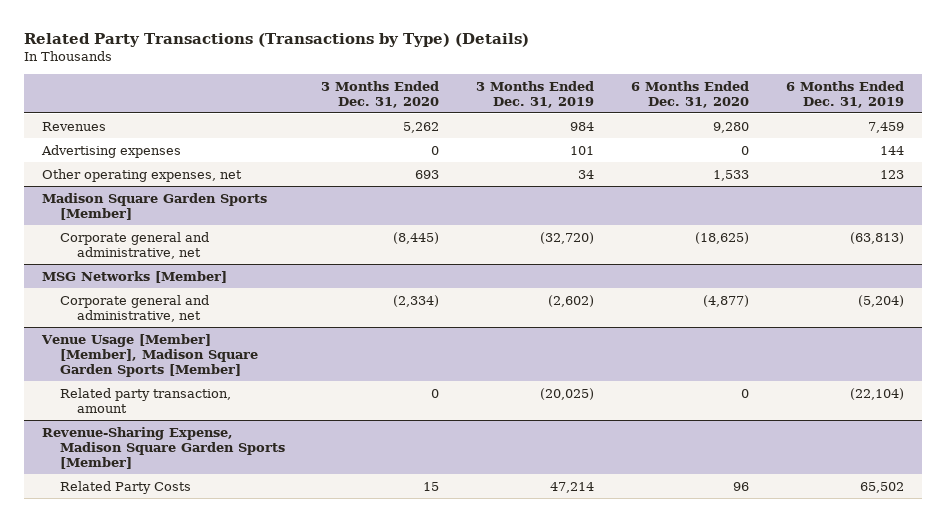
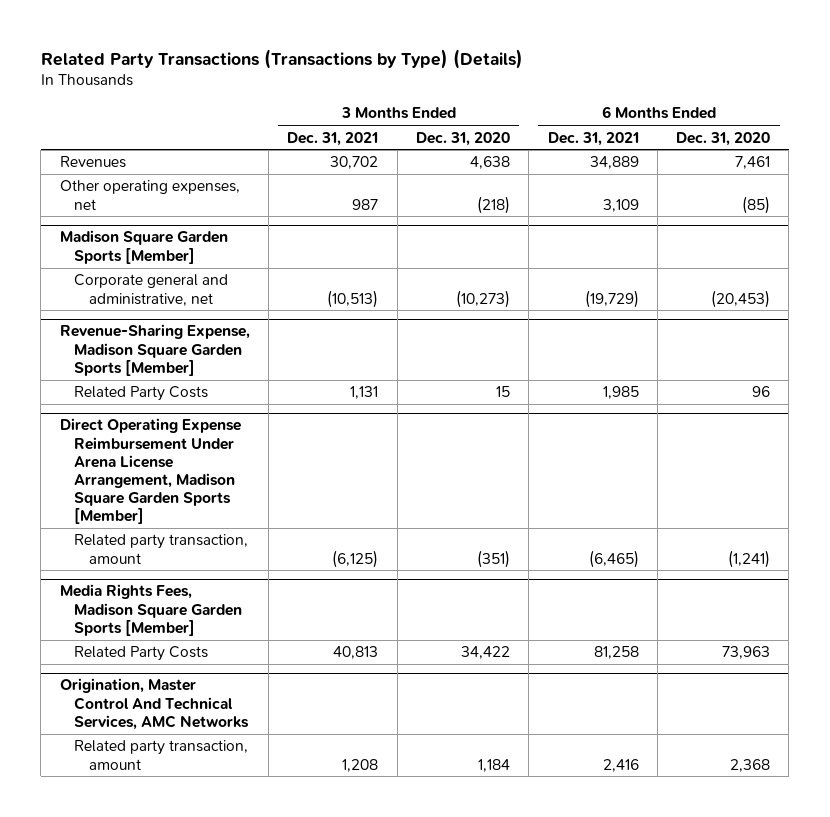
[476,80,595,108] 3 Months Ended Dec. 31, 2019 -> none
[785,80,904,108] 6 Months Ended Dec. 31, 2019 -> none
none -> [287,131,379,146] Dec. 31, 2021
none -> [547,131,639,146] Dec. 31, 2021
[40,144,181,158] Advertising expenses -> none
[403,121,440,133] 5,262 -> [469,156,510,170] 4,638
[713,121,750,133] 9,280 -> [735,156,771,170] 7,461
[415,169,440,179] 693 -> [476,195,510,214] (218)
[713,169,750,181] 1,533 -> [742,195,771,214] (85)
[41,270,227,283] MSG Networks [Member] -> none
[59,294,209,322] Corporate general and administrative, net -> none
[40,333,258,378] Venue Usage [Member] [Member], Madison Square Garden Sports [Member] -> none
[59,387,231,413] Related party transaction, amount -> none
[393,231,440,244] (8,445) -> [455,289,510,308] (10,273)
[695,231,750,244] (18,625) -> [711,289,771,308] (20,453)
none -> [59,418,241,525] Direct Operating Expense Reimbursement Under Arena License Arrangement, Madison Square Garden Sports [Member]
none -> [74,534,249,564] Related party transaction, amount
none -> [59,584,243,636] Media Rights Fees, Madison Square Garden Sports [Member]
none -> [74,646,209,662] Related Party Costs
none -> [59,678,250,730] Origination, Master Control And Technical Services, AMC Networks
none -> [74,740,249,770] Related party transaction, amount

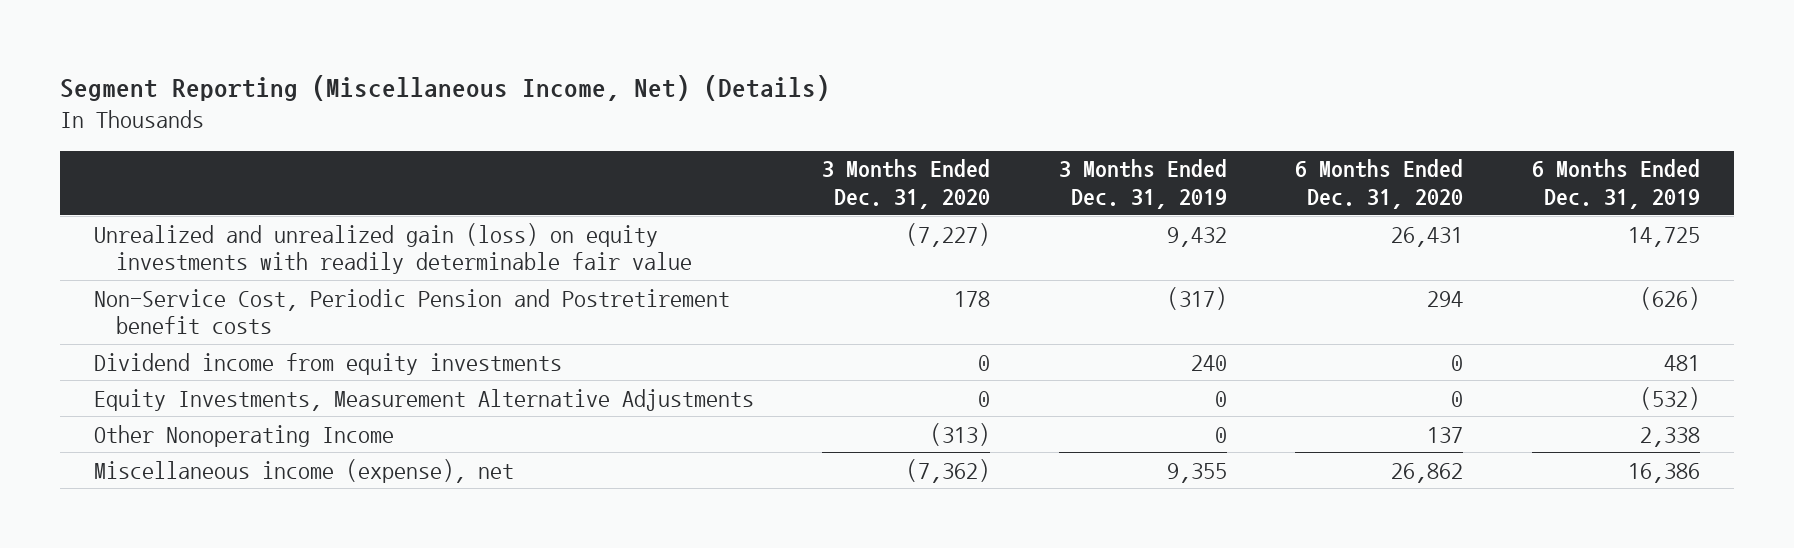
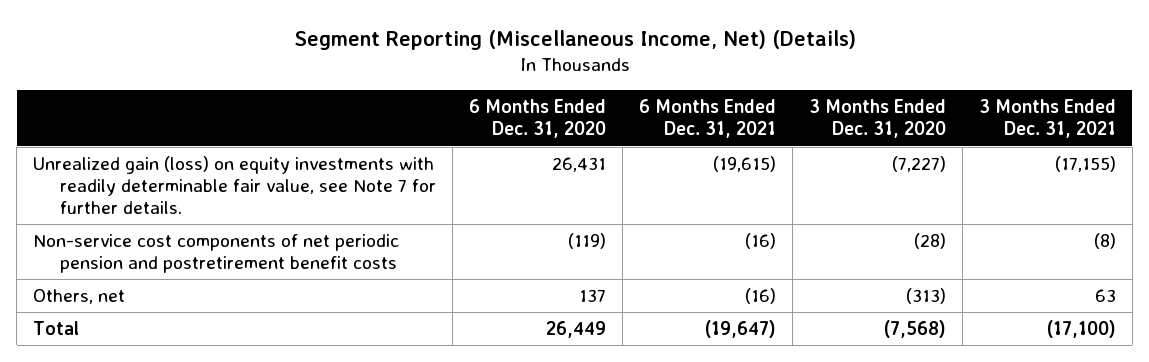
[1058,159,1227,210] 3 Months Ended Dec. 31, 2019 -> none
[1531,159,1700,210] 6 Months Ended Dec. 31, 2019 -> none
none -> [639,99,777,139] 6 Months Ended Dec. 31, 2021
none -> [978,99,1116,139] 3 Months Ended Dec. 31, 2021
[93,352,562,375] Dividend income from equity investments -> none
[93,388,754,411] Equity Investments, Measurement Alternative Adjustments -> none
[93,458,514,483] Miscellaneous income (expense), net -> none
[93,222,693,275] Unrealized and unrealized gain (loss) on equity investments with readily determinable fair value -> [33,156,437,214] Unrealized gain (loss) on equity investments with readily determinable fair value, see Note 7 for further details.
[93,288,730,335] Non-Service Cost, Periodic Pension and Postretirement benefit costs -> [33,234,400,273] Non-service cost components of net periodic pension and postretirement benefit costs
[954,290,991,307] 178 -> [913,233,946,250] (28)
[1427,290,1464,307] 294 -> [568,233,607,250] (119)
[93,424,394,447] Other Nonoperating Income -> [33,289,126,305] Others, net
none -> [33,321,80,336] Total

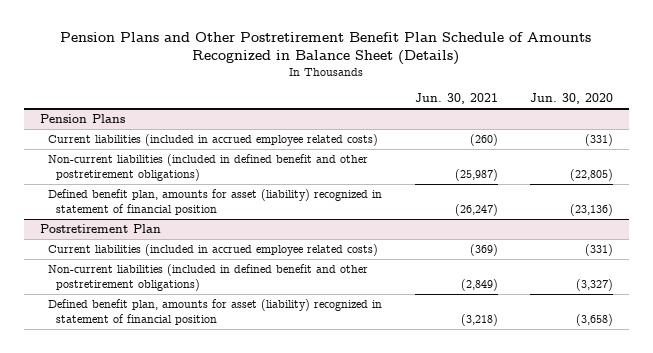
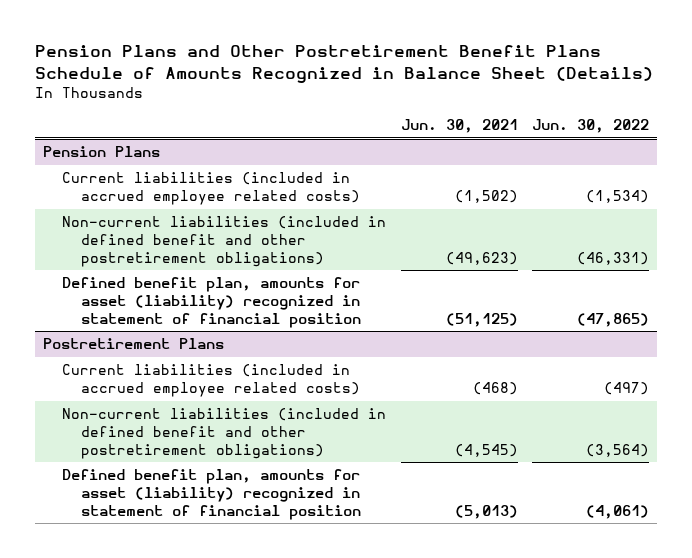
[60,31,592,66] Pension Plans and Other Postretirement Benefit Plan Schedule of Amounts Recognized in Balance Sheet (Details) -> [35,45,654,83] Pension Plans and Other Postretirement Benefit Plans Schedule of Amounts Recognized in Balance Sheet (Details)
[529,93,613,105] Jun. 30, 2020 -> none
none -> [532,119,650,134] Jun. 30, 2022
[469,134,498,147] (260) -> [454,189,518,203] (1,502)
[454,168,498,181] (25,987) -> [445,251,518,265] (49,623)
[454,203,498,216] (26,247) -> [445,312,518,327] (51,125)
[39,224,161,234] Postretirement Plan -> [42,338,224,350] Postretirement Plans
[469,244,498,257] (369) -> [472,381,518,395] (468)
[460,278,498,291] (2,849) -> [454,443,518,457] (4,545)
[460,313,498,326] (3,218) -> [454,504,518,519] (5,013)

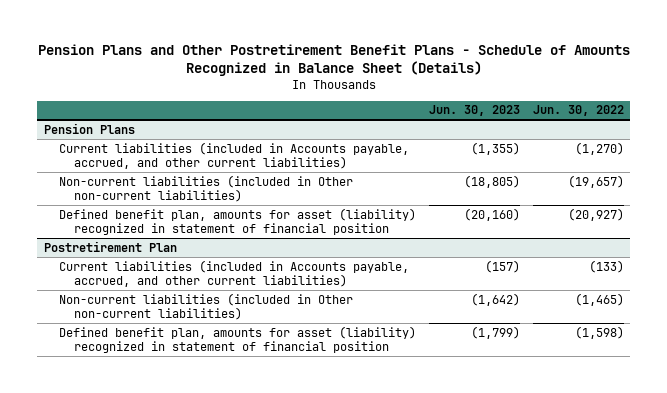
[35,45,654,83] Pension Plans and Other Postretirement Benefit Plans Schedule of Amounts Recognized in Balance Sheet (Details) -> [37,44,630,77] Pension Plans and Other Postretirement Benefit Plans - Schedule of Amounts Recognized in Balance Sheet (Details)
[400,119,518,134] Jun. 30, 2021 -> none
none -> [428,105,520,117] Jun. 30, 2023
[61,172,361,205] Current liabilities (included in accrued employee related costs) -> [58,141,409,170] Current liabilities (included in Accounts payable, accrued, and other current liabilities)
[586,189,650,203] (1,534) -> [574,141,624,155] (1,270)
[61,216,386,267] Non-current liabilities (included in defined benefit and other postretirement obligations) -> [58,174,353,203] Non-current liabilities (included in Other non-current liabilities)
[577,251,650,265] (46,331) -> [567,174,624,188] (19,657)
[577,312,650,327] (47,865) -> [567,207,624,221] (20,927)
[42,338,224,350] Postretirement Plans -> [43,240,177,252] Postretirement Plan
[61,364,361,397] Current liabilities (included in accrued employee related costs) -> [58,259,409,288] Current liabilities (included in Accounts payable, accrued, and other current liabilities)
[604,381,650,395] (497) -> [588,259,624,273] (133)
[61,408,386,459] Non-current liabilities (included in defined benefit and other postretirement obligations) -> [58,292,353,321] Non-current liabilities (included in Other non-current liabilities)
[586,443,650,457] (3,564) -> [574,292,624,306] (1,465)
[586,504,650,519] (4,061) -> [574,325,624,339] (1,598)

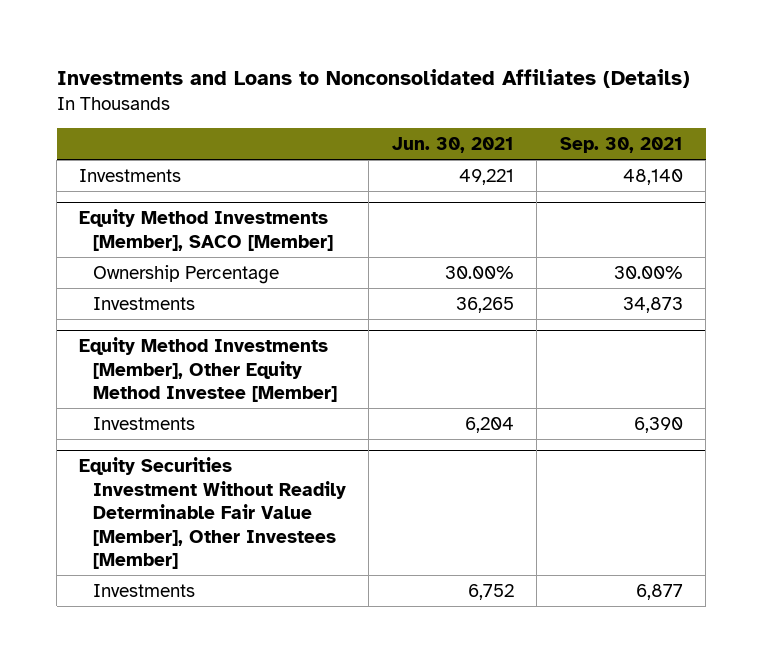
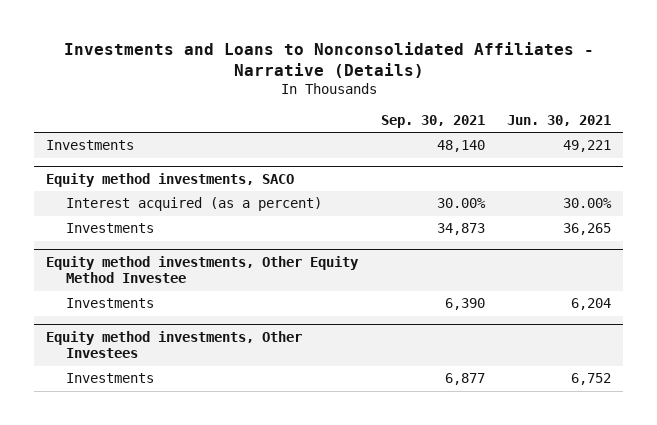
[56,68,690,88] Investments and Loans to Nonconsolidated Affiliates (Details) -> [63,42,594,78] Investments and Loans to Nonconsolidated Affiliates - Narrative (Details)
[79,209,333,251] Equity Method Investments [Member], SACO [Member] -> [45,172,294,187] Equity method investments, SACO
[92,264,279,284] Ownership Percentage -> [65,197,322,212] Interest acquired (as a percent)
[79,337,337,403] Equity Method Investments [Member], Other Equity Method Investee [Member] -> [45,255,359,284] Equity method investments, Other Equity Method Investee
[79,457,346,569] Equity Securities Investment Without Readily Determinable Fair Value [Member], Other Investees [Member] -> none
none -> [45,330,302,359] Equity method investments, Other Investees

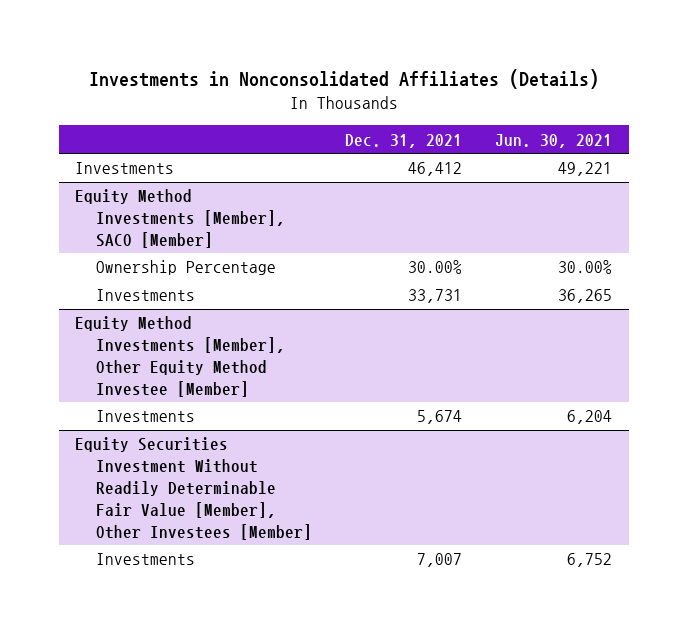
[63,42,594,78] Investments and Loans to Nonconsolidated Affiliates - Narrative (Details) -> [88,69,599,90] Investments in Nonconsolidated Affiliates (Details)
[380,114,485,128] Sep. 30, 2021 -> none
none -> [344,133,462,148] Dec. 31, 2021
[45,172,294,187] Equity method investments, SACO -> [75,189,285,248] Equity Method Investments [Member], SACO [Member]
[65,197,322,212] Interest acquired (as a percent) -> [95,260,276,276] Ownership Percentage
[45,255,359,284] Equity method investments, Other Equity Method Investee -> [75,316,285,397] Equity Method Investments [Member], Other Equity Method Investee [Member]
[45,330,302,359] Equity method investments, Other Investees -> none
none -> [75,437,312,540] Equity Securities Investment Without Readily Determinable Fair Value [Member], Other Investees [Member]

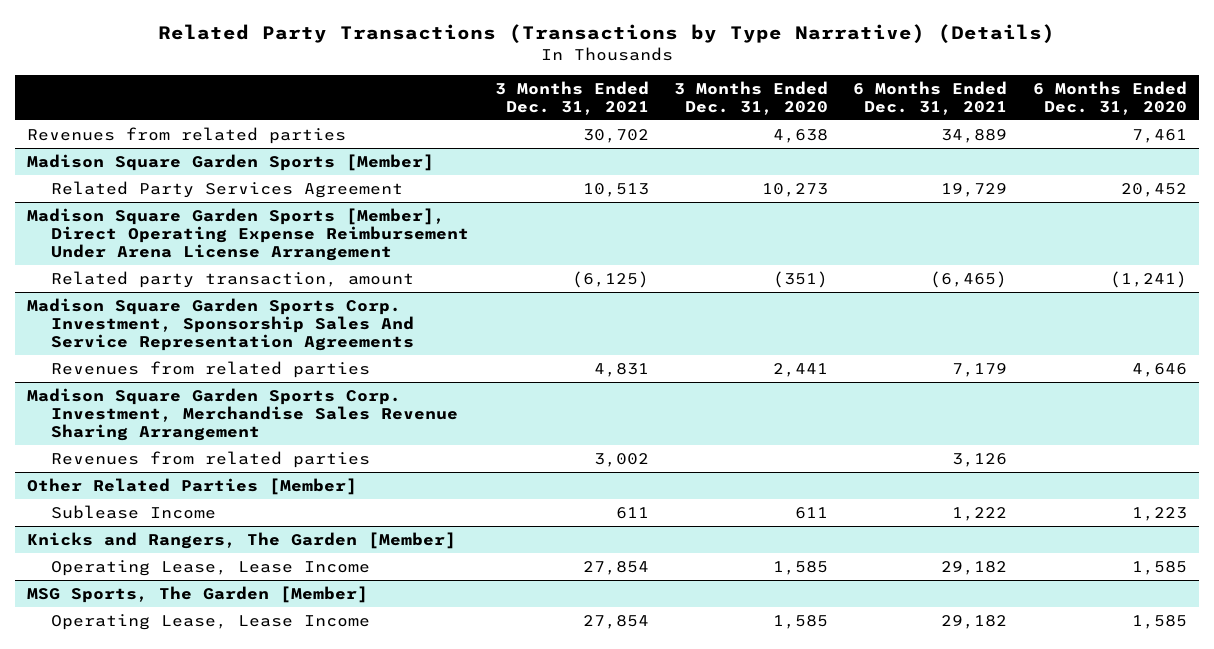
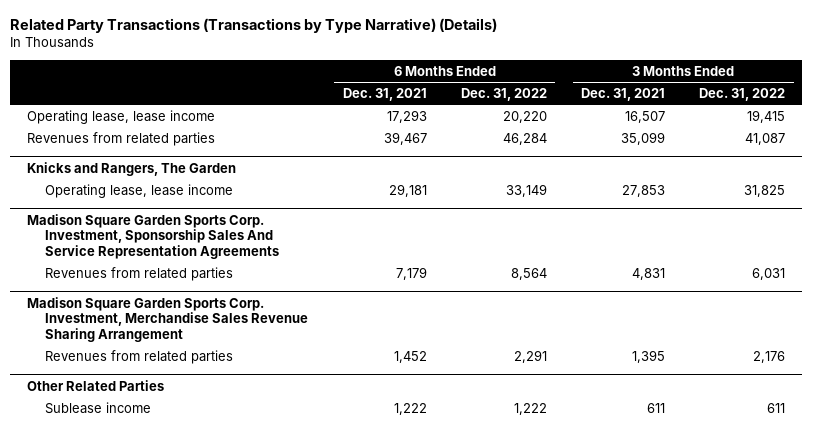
[673,80,828,115] 3 Months Ended Dec. 31, 2020 -> none
[1032,80,1187,115] 6 Months Ended Dec. 31, 2020 -> none
none -> [460,87,547,101] Dec. 31, 2022
none -> [699,87,786,101] Dec. 31, 2022
[27,153,435,171] Madison Square Garden Sports [Member] -> none
[51,180,404,198] Related Party Services Agreement -> none
[27,207,470,261] Madison Square Garden Sports [Member], Direct Operating Expense Reimbursement Under Arena License Arrangement -> none
[51,270,415,288] Related party transaction, amount -> none
none -> [27,109,216,124] Operating lease, lease income
[582,128,649,143] 30,702 -> [621,131,666,145] 35,099
[941,128,1008,143] 34,889 -> [383,131,427,145] 39,467
none -> [27,161,237,176] Knicks and Rangers, The Garden
none -> [45,183,234,198] Operating lease, lease income
[27,531,457,549] Knicks and Rangers, The Garden [Member] -> none
[51,559,371,576] Operating Lease, Lease Income -> none
[27,585,369,603] MSG Sports, The Garden [Member] -> none
[51,613,371,630] Operating Lease, Lease Income -> none
[593,452,649,467] 3,002 -> [632,349,666,363] 1,395
[952,452,1008,467] 3,126 -> [393,350,427,363] 1,452
[27,477,358,495] Other Related Parties [Member] -> [27,379,165,391] Other Related Parties
[51,504,217,519] Sublease Income -> [45,401,152,414] Sublease income

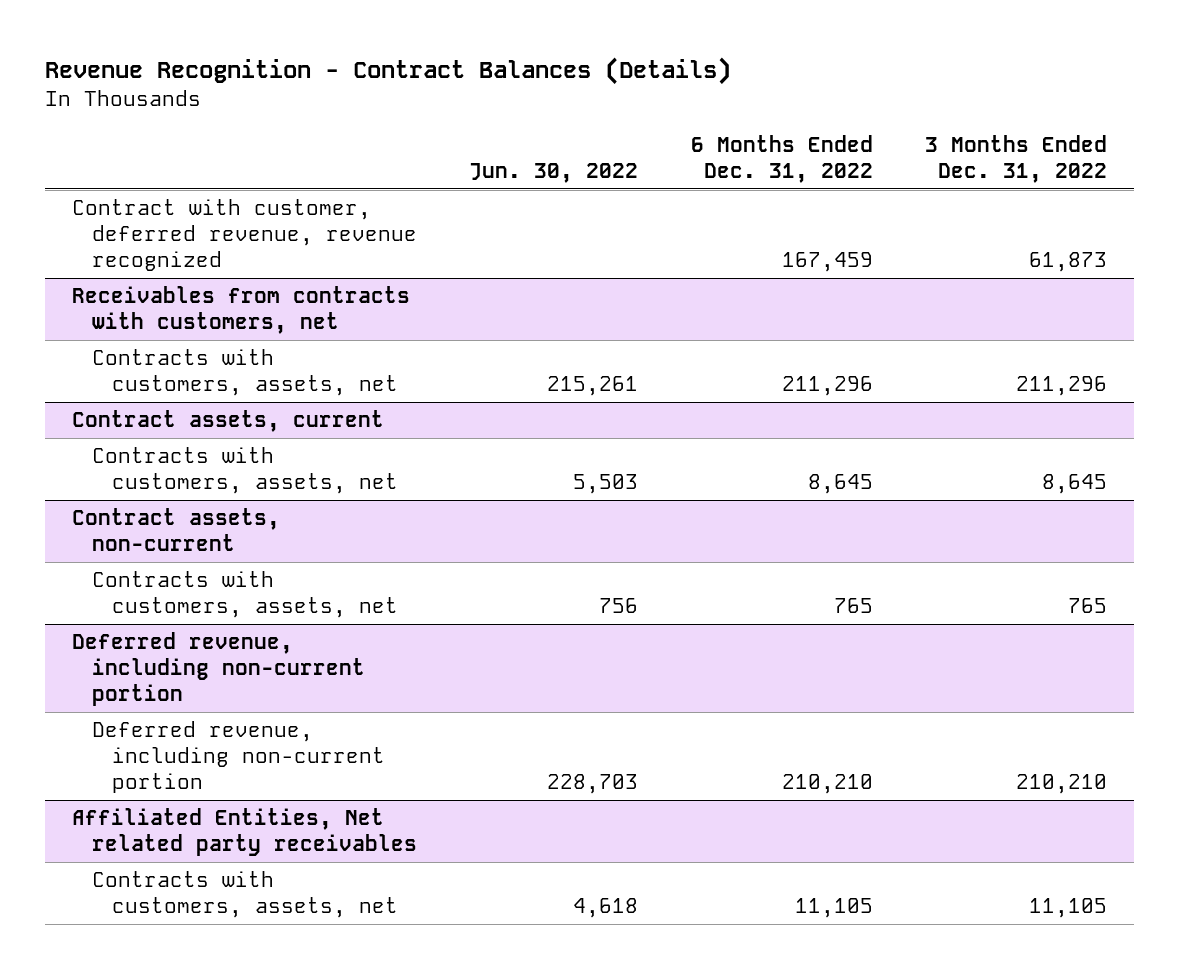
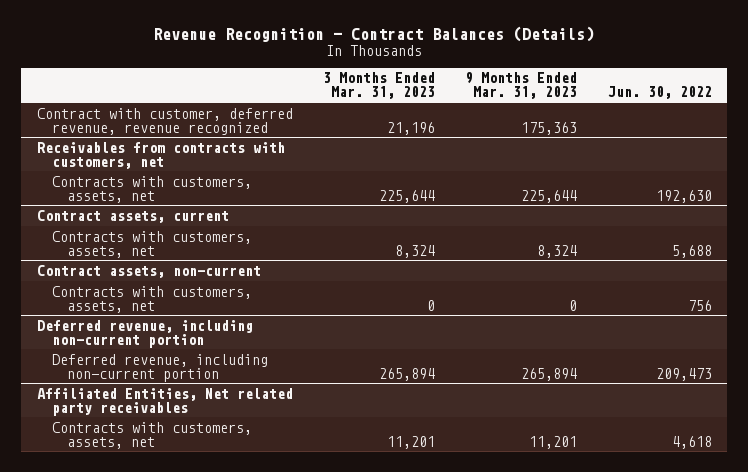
[690,134,873,183] 6 Months Ended Dec. 31, 2022 -> none
[925,134,1108,183] 3 Months Ended Dec. 31, 2022 -> none
none -> [322,72,435,100] 3 Months Ended Mar. 31, 2023
none -> [465,72,578,100] 9 Months Ended Mar. 31, 2023
[547,376,639,397] 215,261 -> [655,189,712,203] 192,630
[573,474,639,495] 5,503 -> [671,244,712,258] 5,688
[547,774,639,795] 228,703 -> [655,367,712,381] 209,473

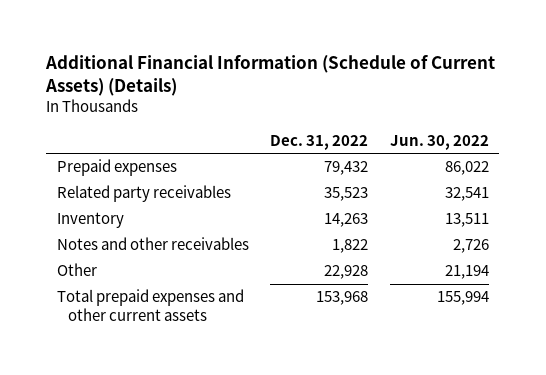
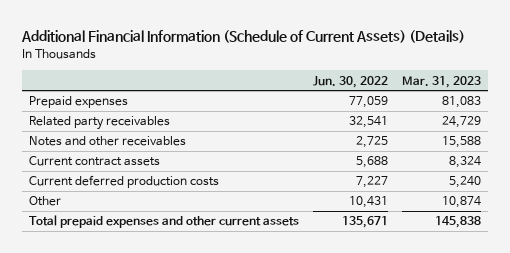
[270,134,369,150] Dec. 31, 2022 -> none
none -> [402,75,482,88] Mar. 31, 2023
[444,161,489,176] 86,022 -> [349,96,389,109] 77,059
[57,212,125,229] Inventory -> none
[452,239,489,254] 2,726 -> [356,136,389,149] 2,725
none -> [29,156,161,167] Current contract assets
none -> [29,175,220,189] Current deferred production costs
[444,265,489,280] 21,194 -> [349,196,389,209] 10,431
[436,291,489,306] 155,994 -> [342,216,389,229] 135,671

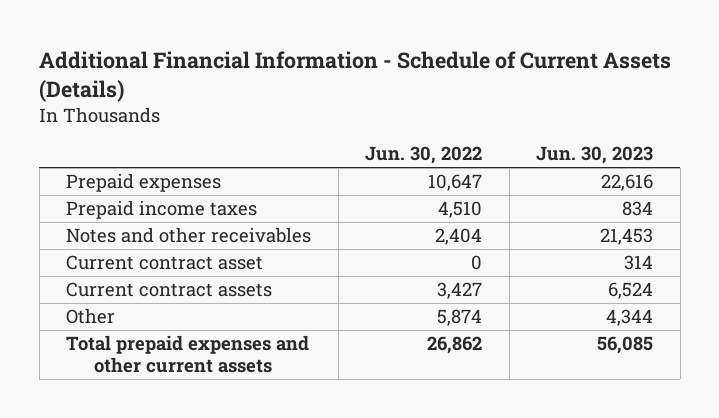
[21,30,466,44] Additional Financial Information (Schedule of Current Assets) (Details) -> [39,50,672,102] Additional Financial Information - Schedule of Current Assets (Details)
[402,75,482,88] Mar. 31, 2023 -> none
none -> [536,146,654,165] Jun. 30, 2023
[29,116,171,131] Related party receivables -> none
[29,175,220,189] Current deferred production costs -> none
[349,96,389,109] 77,059 -> [428,174,483,192] 10,647
none -> [66,200,258,220] Prepaid income taxes
[356,136,389,149] 2,725 -> [435,228,483,246] 2,404
none -> [66,255,264,271] Current contract asset
[356,156,389,169] 5,688 -> [437,282,483,300] 3,427
[349,196,389,209] 10,431 -> [437,309,483,327] 5,874
[342,216,389,229] 135,671 -> [427,336,483,355] 26,862

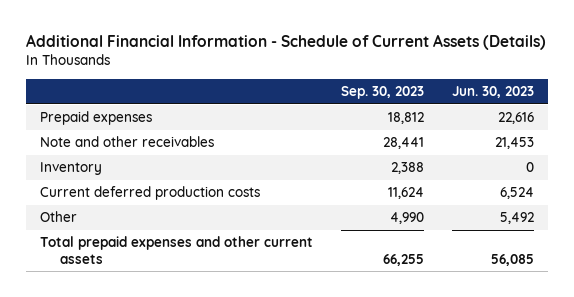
[365,146,483,165] Jun. 30, 2022 -> none
none -> [341,86,425,100] Sep. 30, 2023
[66,200,258,220] Prepaid income taxes -> none
[66,255,264,271] Current contract asset -> none
[66,227,312,244] Notes and other receivables -> [40,136,215,148] Note and other receivables
none -> [40,162,103,176] Inventory
[66,282,273,298] Current contract assets -> [40,186,261,201] Current deferred production costs
[606,309,654,327] 4,344 -> [500,212,535,225] 5,492

